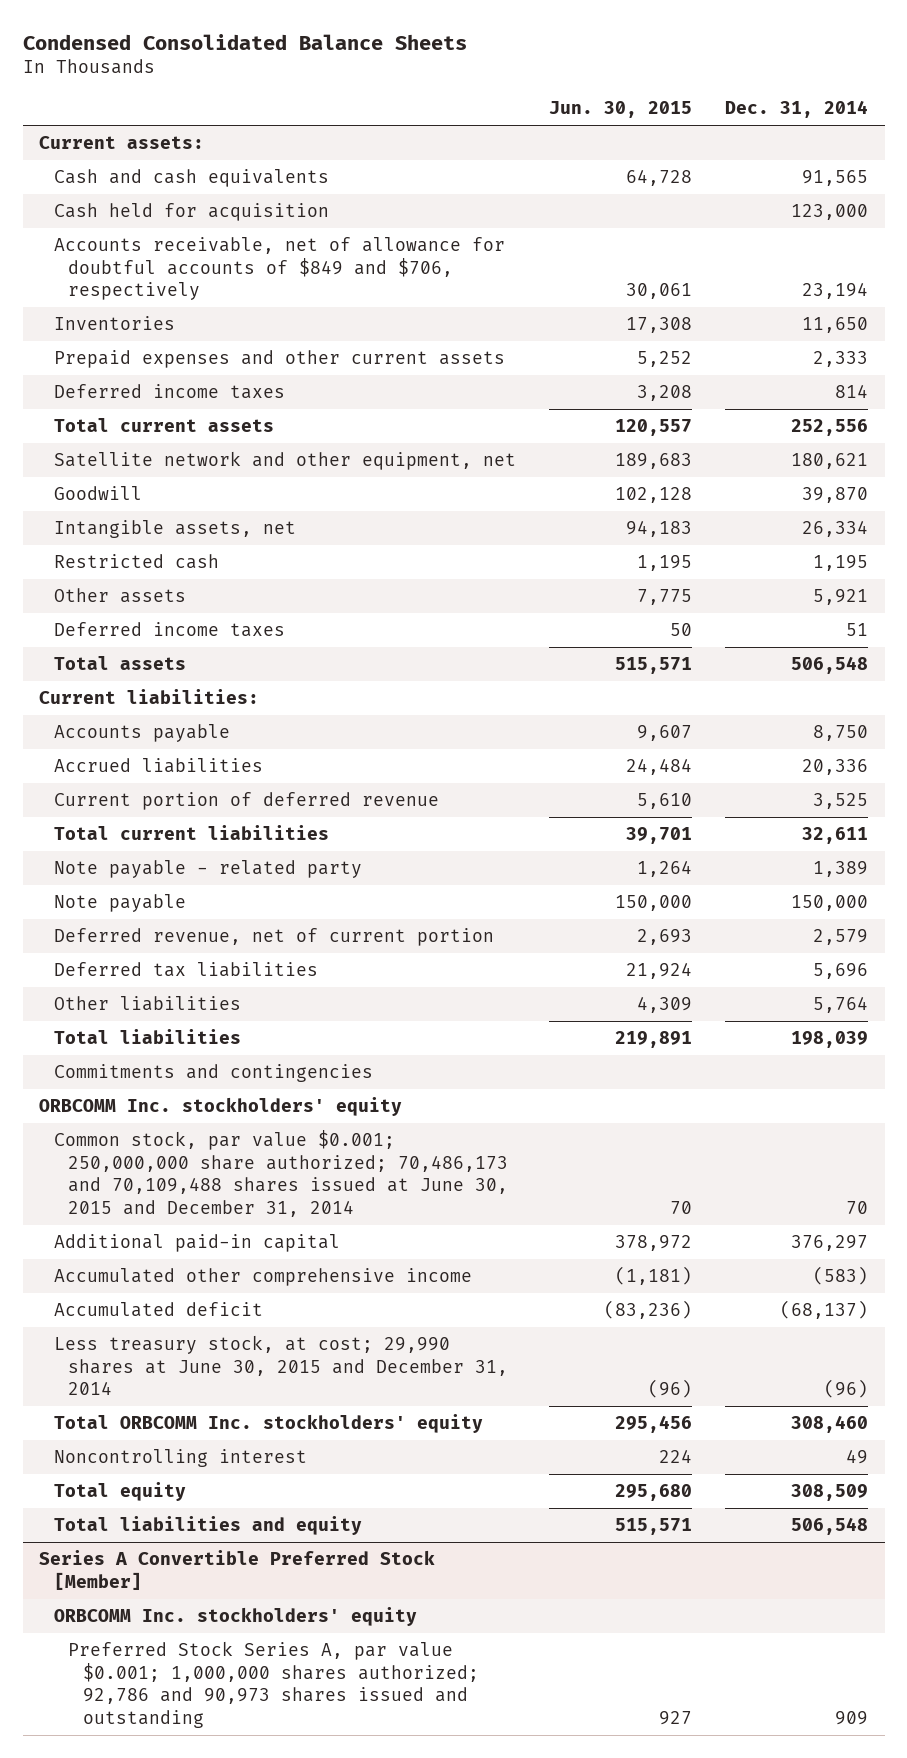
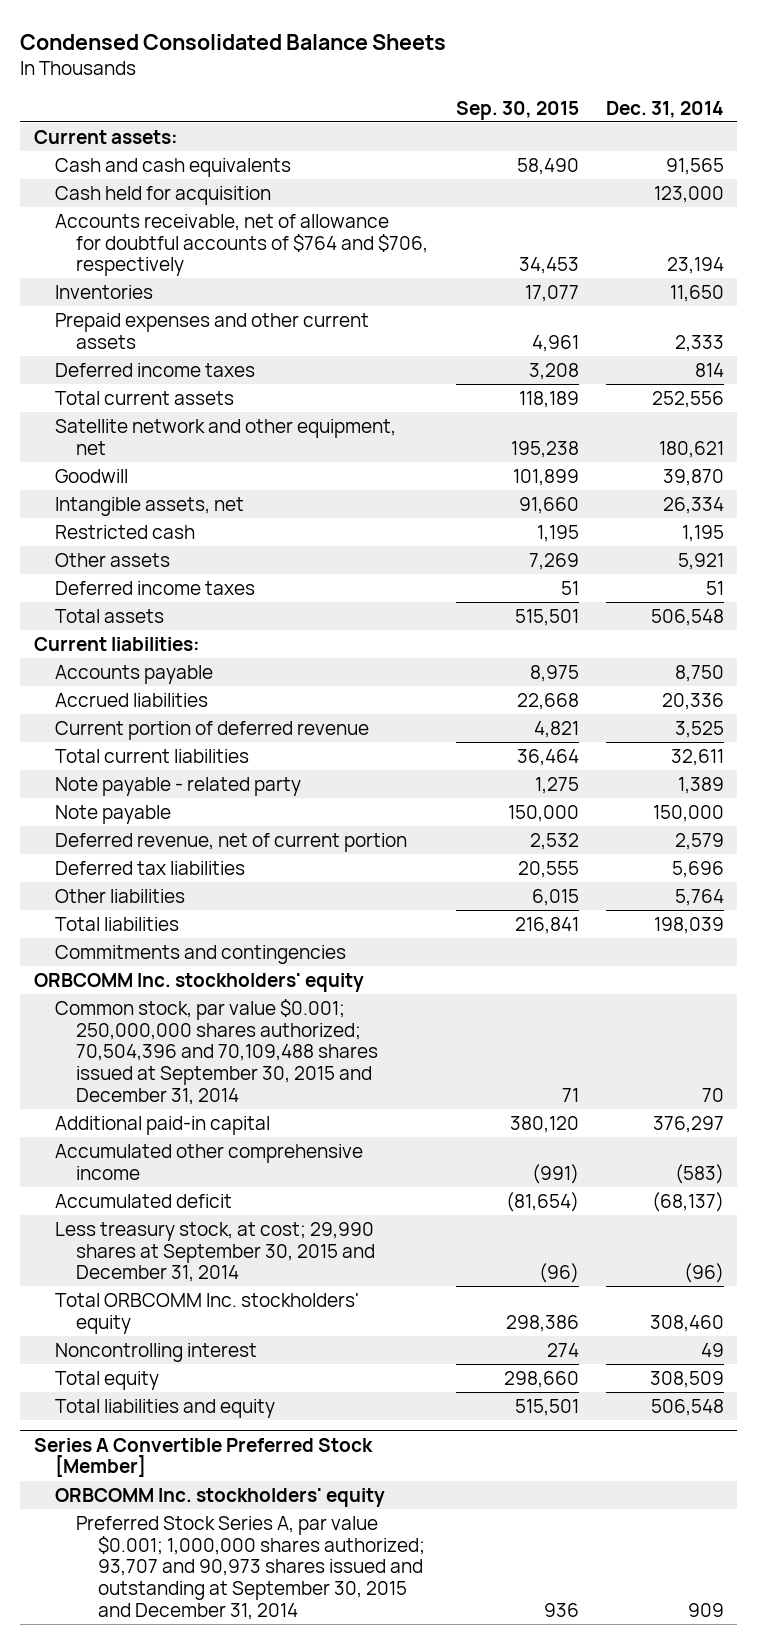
[548,101,692,119] Jun. 30, 2015 -> none
none -> [455,100,579,120] Sep. 30, 2015
[53,237,505,301] Accounts receivable, net of allowance for doubtful accounts of $849 and $706, respectively -> [55,213,429,277] Accounts receivable, net of allowance for doubtful accounts of $764 and $706, respectively
[53,1130,509,1217] Common stock, par value $0.001; 250,000,000 share authorized; 70,486,173 and 70,109,488 shares issued at June 30, 2015 and December 31, 2014 -> [55,998,379,1105] Common stock, par value $0.001; 250,000,000 shares authorized; 70,504,396 and 70,109,488 shares issued at September 30, 2015 and December 31, 2014
[53,1335,509,1396] Less treasury stock, at cost; 29,990 shares at June 30, 2015 and December 31, 2014 -> [55,1221,376,1283] Less treasury stock, at cost; 29,990 shares at September 30, 2015 and December 31, 2014
[68,1641,479,1728] Preferred Stock Series A, par value $0.001; 1,000,000 shares authorized; 92,786 and 90,973 shares issued and outstanding -> [76,1515,425,1620] Preferred Stock Series A, par value $0.001; 1,000,000 shares authorized; 93,707 and 90,973 shares issued and outstanding at September 30, 2015 and December 31, 2014

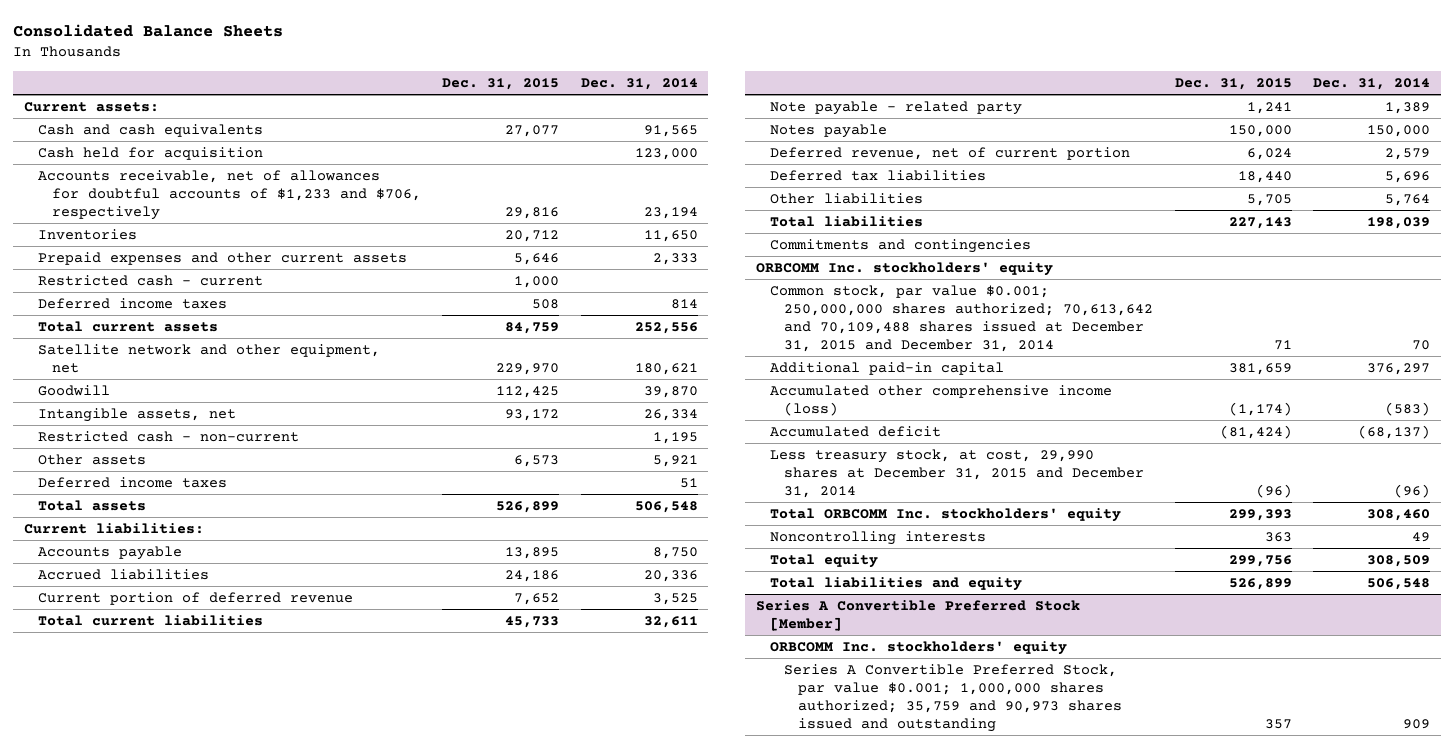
[20,33,447,50] Condensed Consolidated Balance Sheets -> [13,24,284,38] Consolidated Balance Sheets
[455,100,579,120] Sep. 30, 2015 -> none
none -> [442,78,560,91] Dec. 31, 2015
[55,213,429,277] Accounts receivable, net of allowance for doubtful accounts of $764 and $706, respectively -> [37,170,422,220] Accounts receivable, net of allowances for doubtful accounts of $1,233 and $706, respectively
none -> [37,275,263,287] Restricted cash - current
[55,524,196,539] Restricted cash -> [37,431,299,443] Restricted cash - non-current
[55,804,172,824] Note payable -> [770,124,888,139] Notes payable
[55,998,379,1105] Common stock, par value $0.001; 250,000,000 shares authorized; 70,504,396 and 70,109,488 shares issued at September 30, 2015 and December 31, 2014 -> [770,285,1154,352] Common stock, par value $0.001; 250,000,000 shares authorized; 70,613,642 and 70,109,488 shares issued at December 31, 2015 and December 31, 2014
[55,1143,364,1180] Accumulated other comprehensive income -> [770,385,1113,416] Accumulated other comprehensive income (loss)
[55,1221,376,1283] Less treasury stock, at cost; 29,990 shares at September 30, 2015 and December 31, 2014 -> [770,449,1145,498] Less treasury stock, at cost, 29,990 shares at December 31, 2015 and December 31, 2014
[55,1342,258,1362] Noncontrolling interest -> [770,531,987,546] Noncontrolling interests
[76,1515,425,1620] Preferred Stock Series A, par value $0.001; 1,000,000 shares authorized; 93,707 and 90,973 shares issued and outstanding at September 30, 2015 and December 31, 2014 -> [784,664,1123,732] Series A Convertible Preferred Stock, par value $0.001; 1,000,000 shares authorized; 35,759 and 90,973 shares issued and outstanding

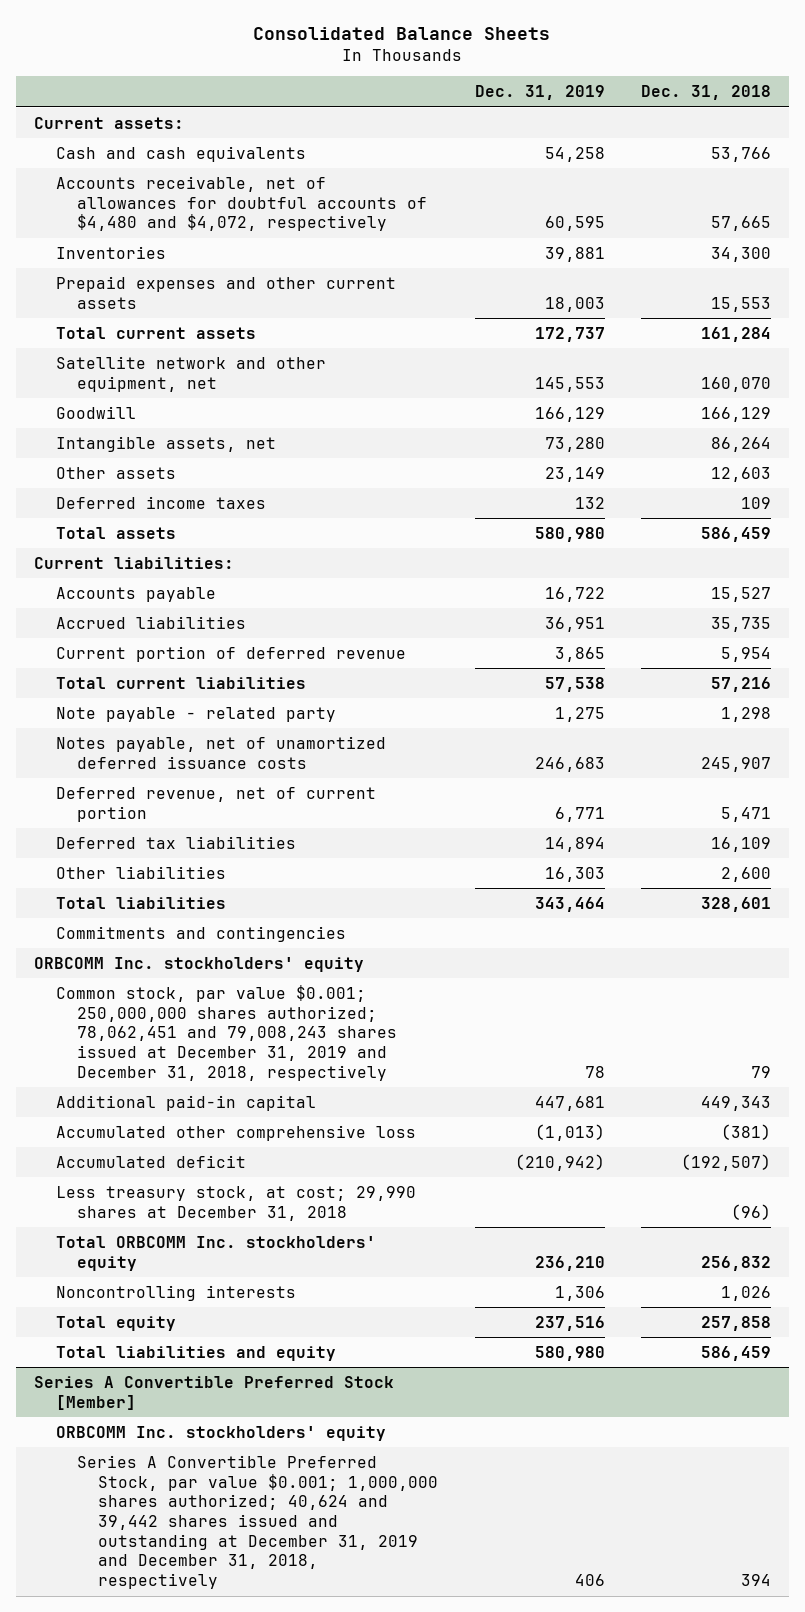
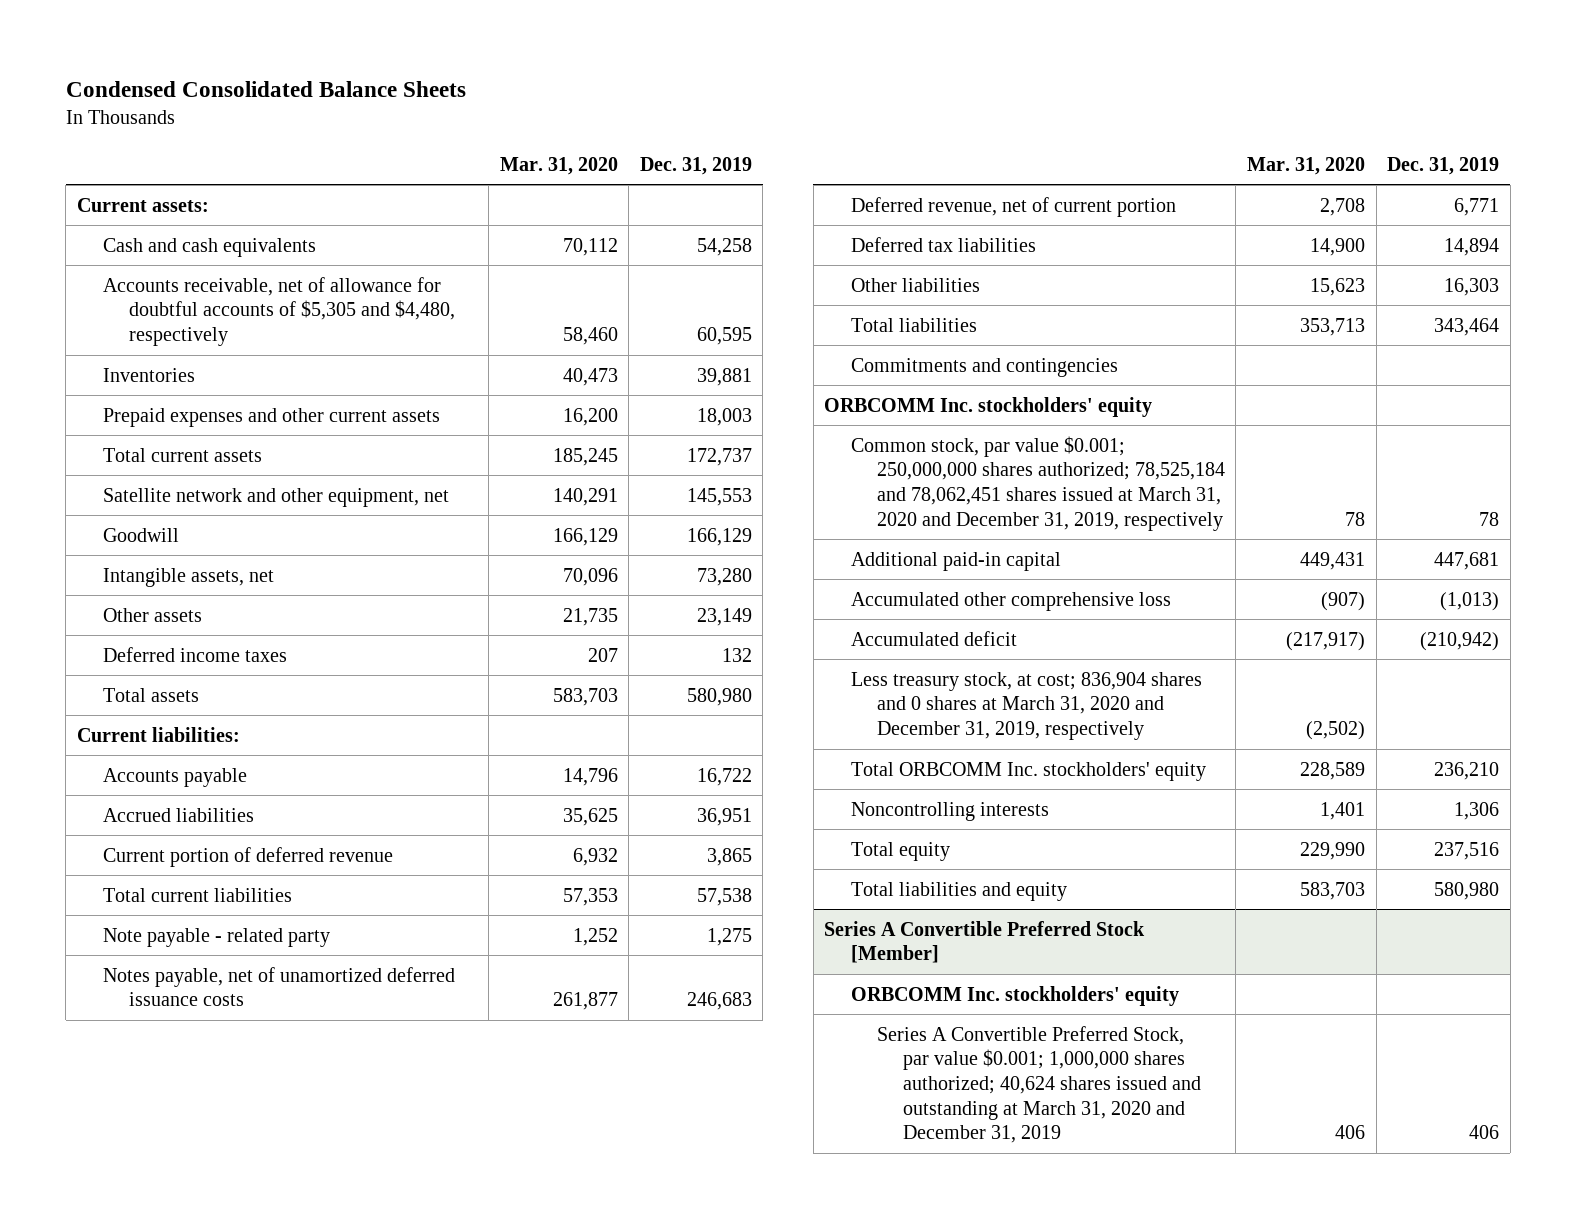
[253,26,551,40] Consolidated Balance Sheets -> [65,80,466,97] Condensed Consolidated Balance Sheets
[640,85,771,101] Dec. 31, 2018 -> none
none -> [499,156,618,175] Mar. 31, 2020
[55,175,427,232] Accounts receivable, net of allowances for doubtful accounts of $4,480 and $4,072, respectively -> [103,276,456,347] Accounts receivable, net of allowance for doubtful accounts of $5,305 and $4,480, respectively
[55,984,397,1081] Common stock, par value $0.001; 250,000,000 shares authorized; 78,062,451 and 79,008,243 shares issued at December 31, 2019 and December 31, 2018, respectively -> [850,435,1225,531] Common stock, par value $0.001; 250,000,000 shares authorized; 78,525,184 and 78,062,451 shares issued at March 31, 2020 and December 31, 2019, respectively
[55,1185,416,1221] Less treasury stock, at cost; 29,990 shares at December 31, 2018 -> [850,671,1202,741] Less treasury stock, at cost; 836,904 shares and 0 shares at March 31, 2020 and December 31, 2019, respectively
[76,1454,439,1590] Series A Convertible Preferred Stock, par value $0.001; 1,000,000 shares authorized; 40,624 and 39,442 shares issued and outstanding at December 31, 2019 and December 31, 2018, respectively -> [876,1025,1202,1144] Series A Convertible Preferred Stock, par value $0.001; 1,000,000 shares authorized; 40,624 shares issued and outstanding at March 31, 2020 and December 31, 2019

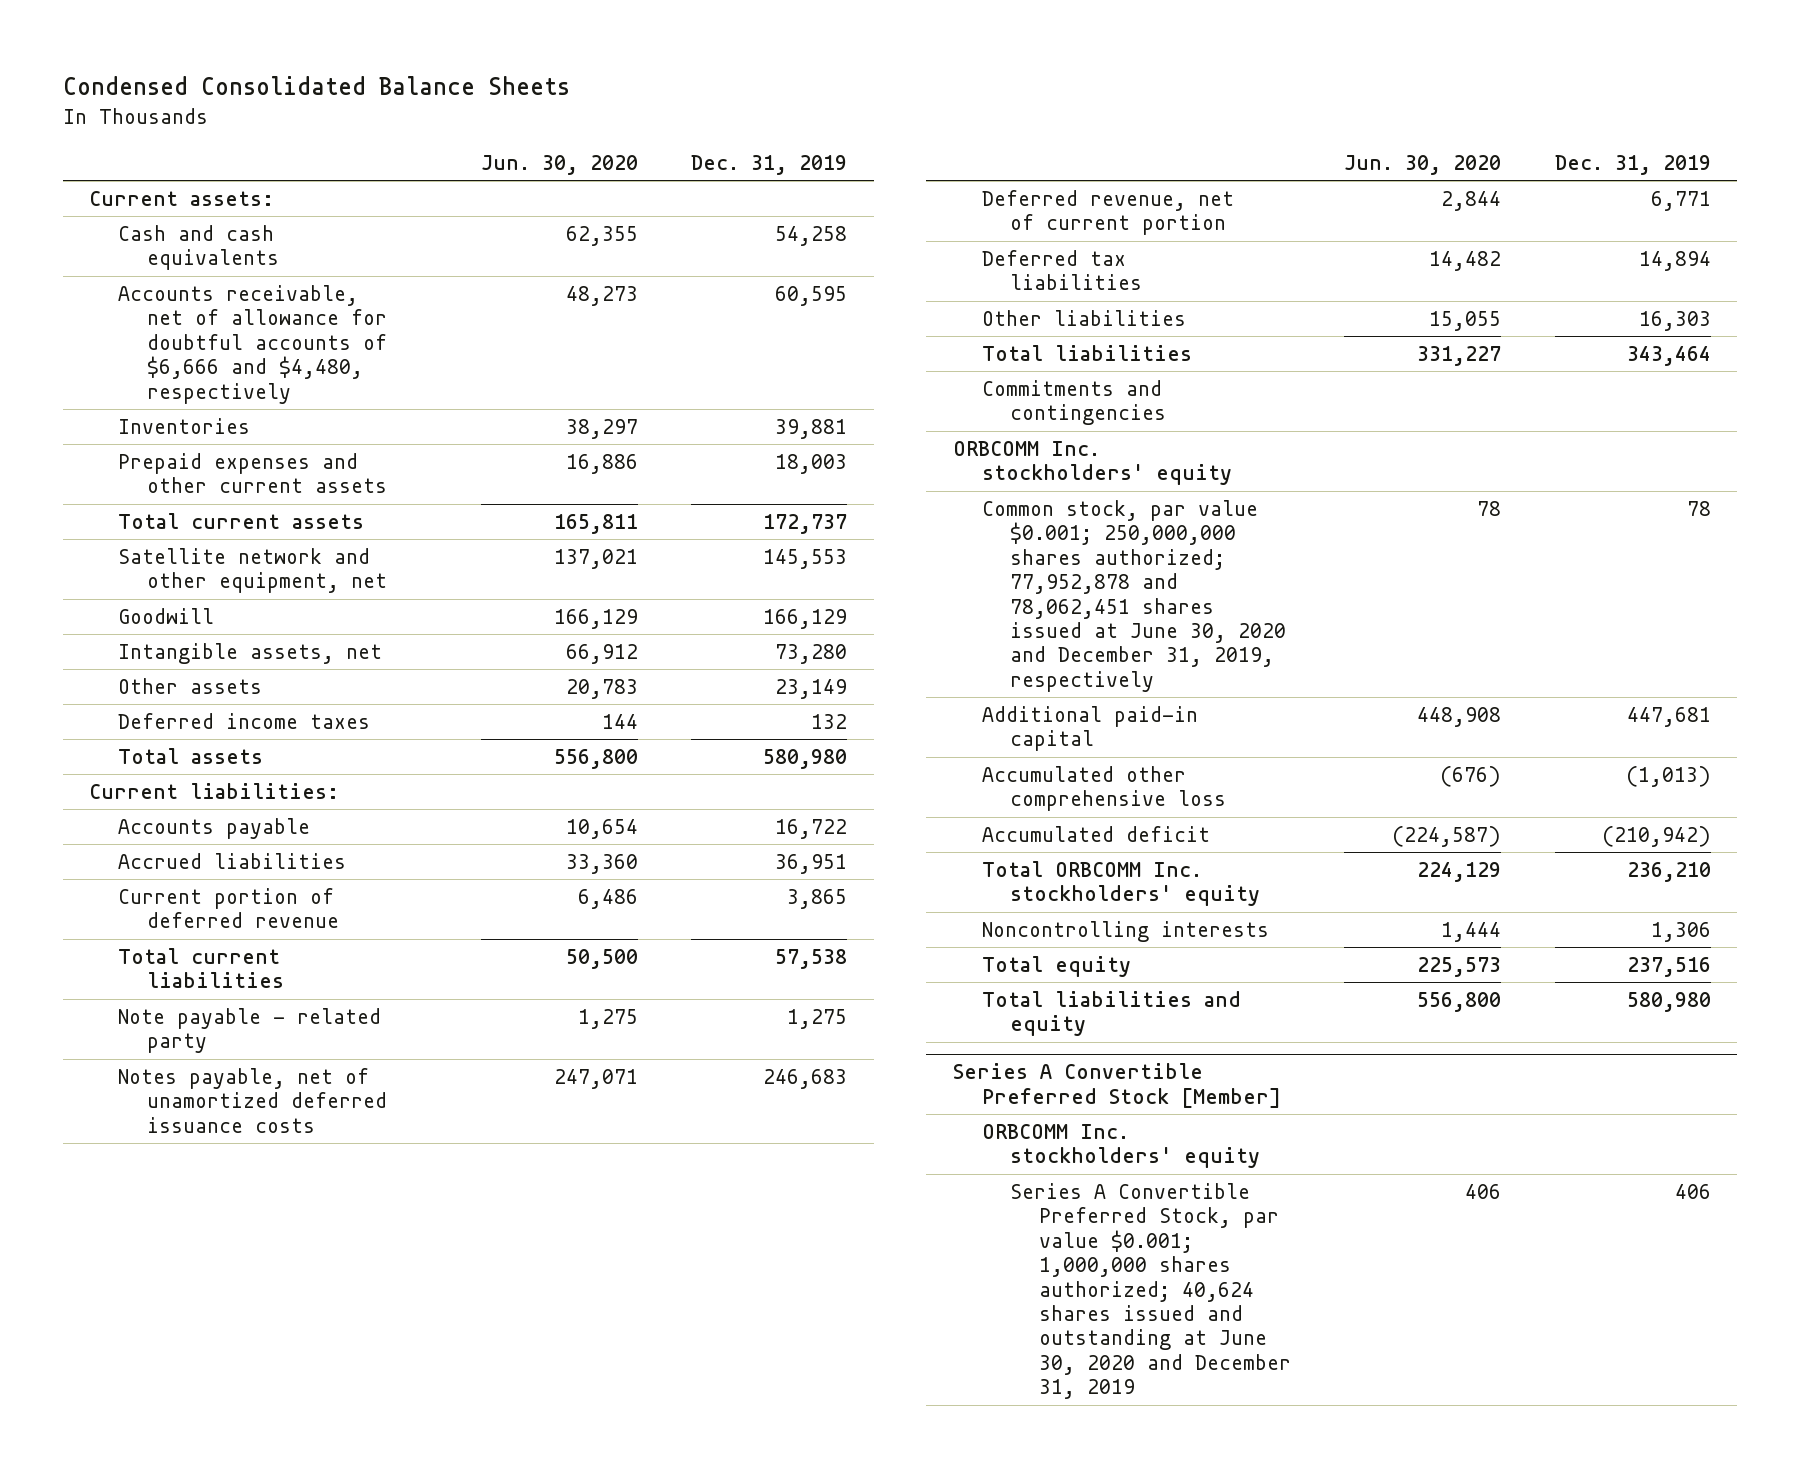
[499,156,618,175] Mar. 31, 2020 -> none
none -> [480,154,638,175] Jun. 30, 2020
[103,276,456,347] Accounts receivable, net of allowance for doubtful accounts of $5,305 and $4,480, respectively -> [117,284,387,404] Accounts receivable, net of allowance for doubtful accounts of $6,666 and $4,480, respectively
[850,435,1225,531] Common stock, par value $0.001; 250,000,000 shares authorized; 78,525,184 and 78,062,451 shares issued at March 31, 2020 and December 31, 2019, respectively -> [981,499,1287,692] Common stock, par value $0.001; 250,000,000 shares authorized; 77,952,878 and 78,062,451 shares issued at June 30, 2020 and December 31, 2019, respectively
[850,671,1202,741] Less treasury stock, at cost; 836,904 shares and 0 shares at March 31, 2020 and December 31, 2019, respectively -> none
[876,1025,1202,1144] Series A Convertible Preferred Stock, par value $0.001; 1,000,000 shares authorized; 40,624 shares issued and outstanding at March 31, 2020 and December 31, 2019 -> [1010,1182,1292,1400] Series A Convertible Preferred Stock, par value $0.001; 1,000,000 shares authorized; 40,624 shares issued and outstanding at June 30, 2020 and December 31, 2019

